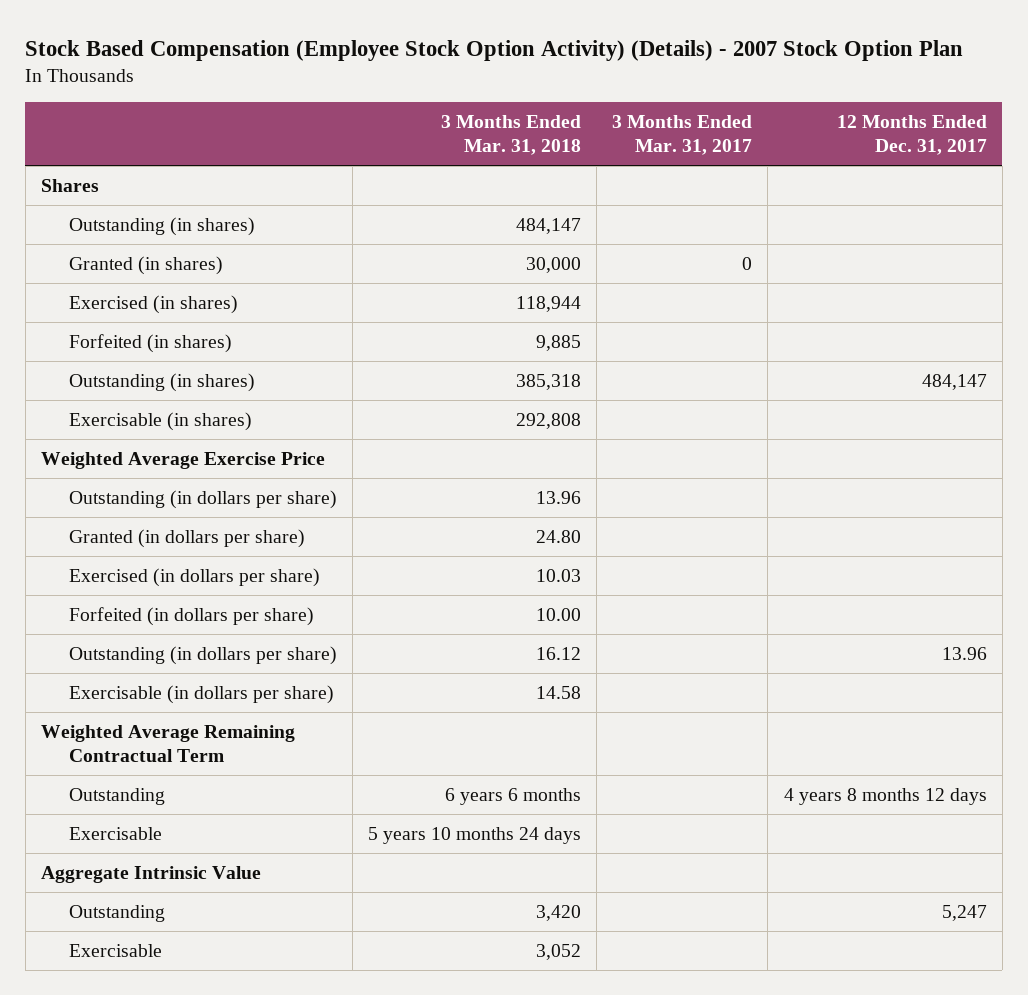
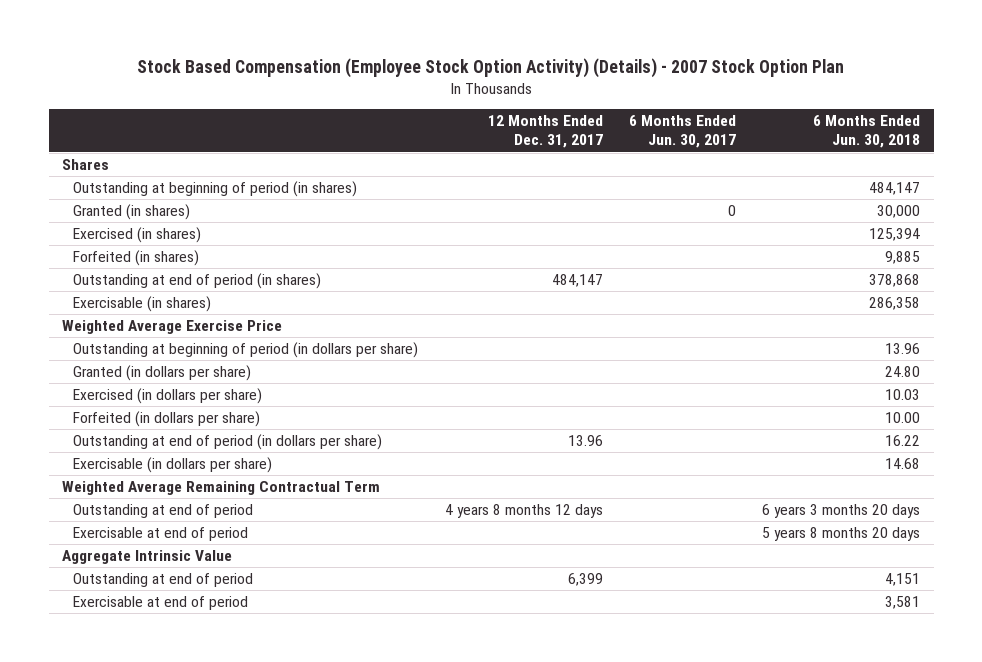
[440,114,581,156] 3 Months Ended Mar. 31, 2018 -> none
[612,114,753,156] 3 Months Ended Mar. 31, 2017 -> none
none -> [629,115,737,149] 6 Months Ended Jun. 30, 2017
none -> [813,115,921,149] 6 Months Ended Jun. 30, 2018
[68,216,255,236] Outstanding (in shares) -> [73,181,358,198] Outstanding at beginning of period (in shares)
[68,372,255,392] Outstanding (in shares) -> [73,273,322,290] Outstanding at end of period (in shares)
[68,489,337,509] Outstanding (in dollars per share) -> [73,342,419,359] Outstanding at beginning of period (in dollars per share)
[68,645,337,665] Outstanding (in dollars per share) -> [73,434,383,451] Outstanding at end of period (in dollars per share)
[68,787,165,805] Outstanding -> [73,504,254,519] Outstanding at end of period
[68,826,162,840] Exercisable -> [73,527,249,542] Exercisable at end of period
[68,904,165,922] Outstanding -> [73,573,254,588] Outstanding at end of period
[941,904,987,921] 5,247 -> [567,573,603,587] 6,399
[68,943,162,957] Exercisable -> [73,596,249,611] Exercisable at end of period

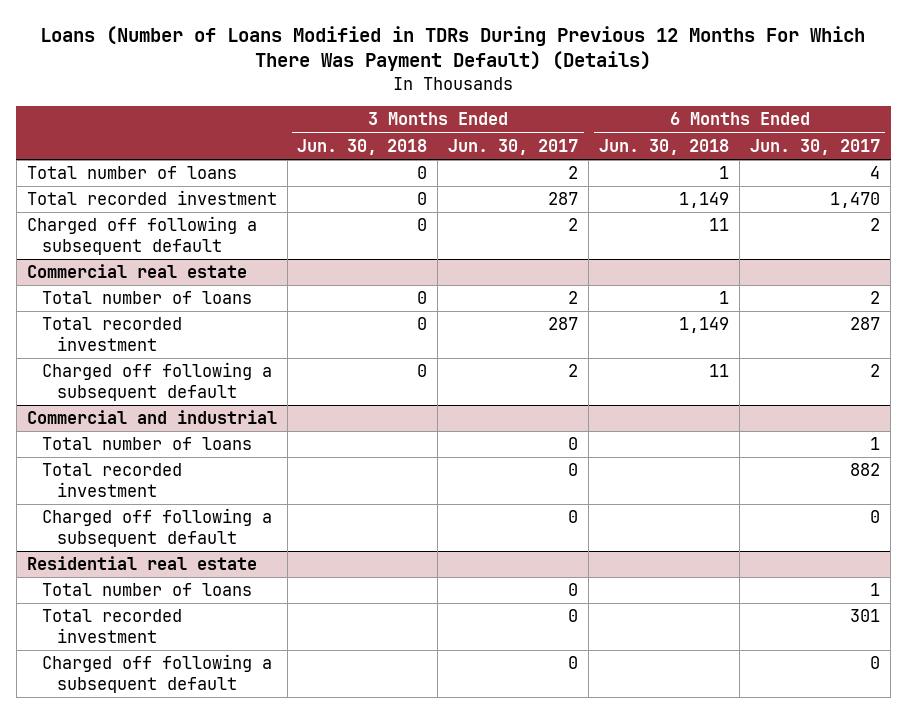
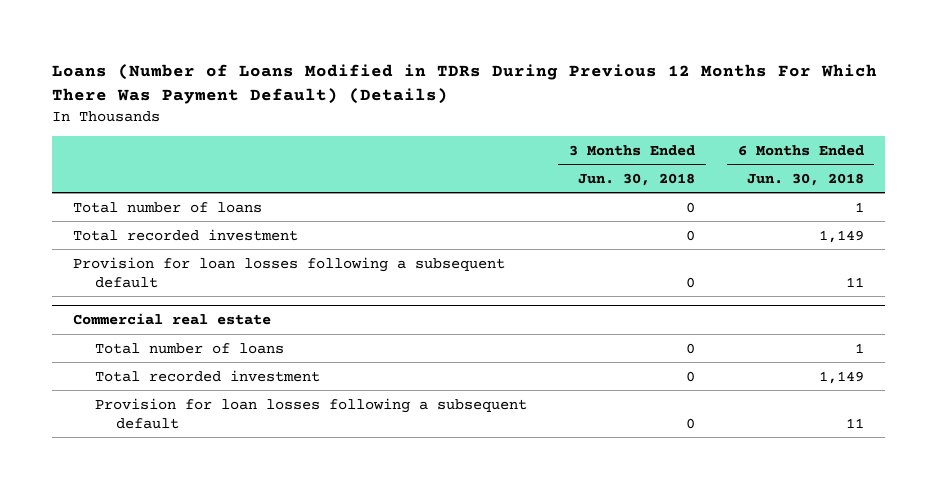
[448,138,579,155] Jun. 30, 2017 -> none
[750,138,881,155] Jun. 30, 2017 -> none
[26,216,257,255] Charged off following a subsequent default -> [73,256,506,288] Provision for loan losses following a subsequent default
[26,410,277,425] Commercial and industrial -> none
[41,437,252,451] Total number of loans -> none
[41,463,182,497] Total recorded investment -> none
[41,508,272,547] Charged off following a subsequent default -> none
[26,556,257,571] Residential real estate -> none
[41,583,252,597] Total number of loans -> none
[41,609,182,643] Total recorded investment -> none
[41,654,272,693] Charged off following a subsequent default -> none
[41,362,272,401] Charged off following a subsequent default -> [94,397,527,429] Provision for loan losses following a subsequent default

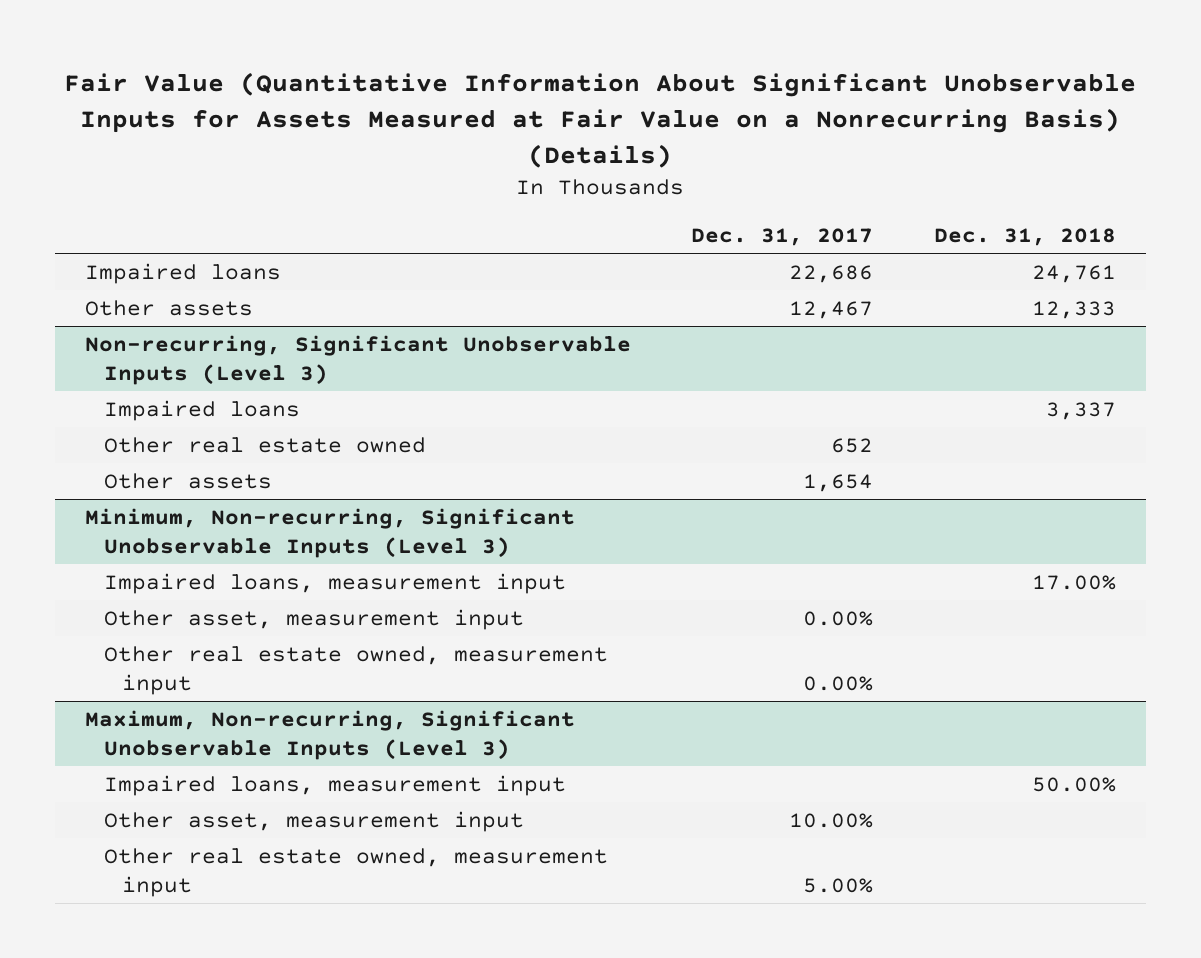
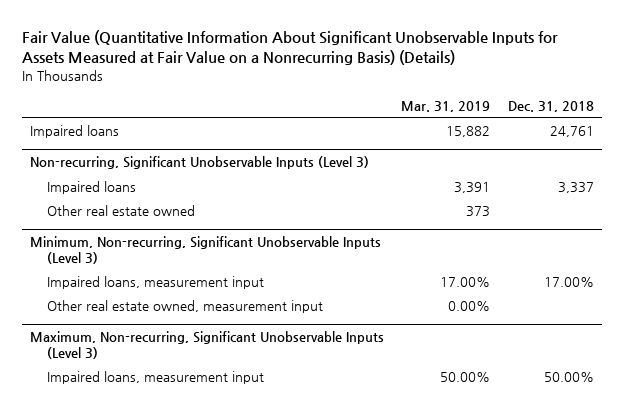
[691,228,874,247] Dec. 31, 2017 -> none
none -> [401,100,491,112] Mar. 31, 2019
[84,299,253,316] Other assets -> none
[103,472,272,489] Other assets -> none
[103,608,524,630] Other asset, measurement input -> none
[103,810,524,832] Other asset, measurement input -> none
[103,847,608,897] Other real estate owned, measurement input -> none

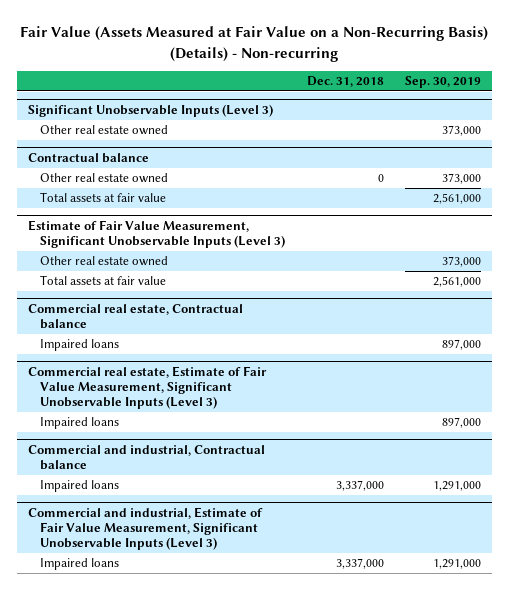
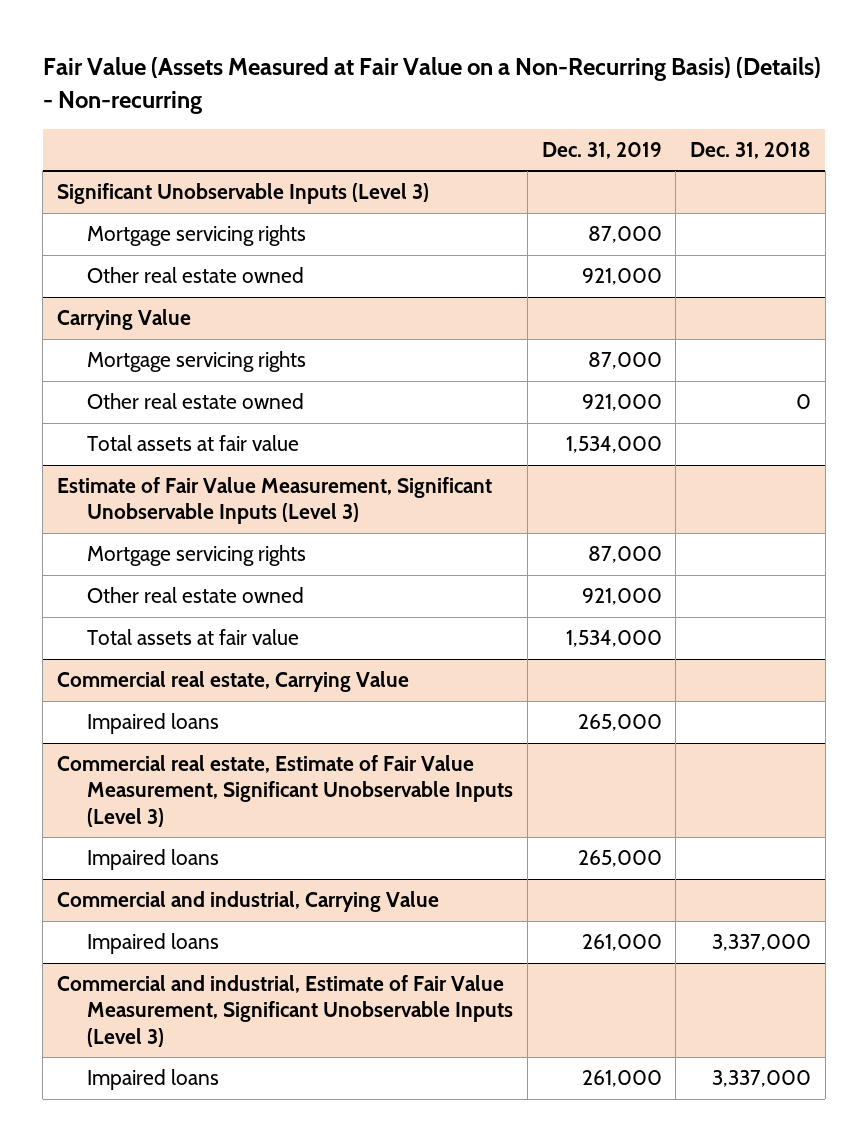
[404,75,481,88] Sep. 30, 2019 -> none
none -> [541,141,662,159] Dec. 31, 2019
none -> [87,225,307,247] Mortgage servicing rights
[27,152,149,163] Contractual balance -> [56,309,191,331] Carrying Value
none -> [87,351,307,373] Mortgage servicing rights
none -> [87,545,307,567] Mortgage servicing rights
[27,303,243,329] Commercial real estate, Contractual balance -> none
[40,339,120,352] Impaired loans -> none
none -> [56,671,409,693] Commercial real estate, Carrying Value
none -> [87,713,220,735] Impaired loans
[27,444,265,470] Commercial and industrial, Contractual balance -> [56,891,439,913] Commercial and industrial, Carrying Value

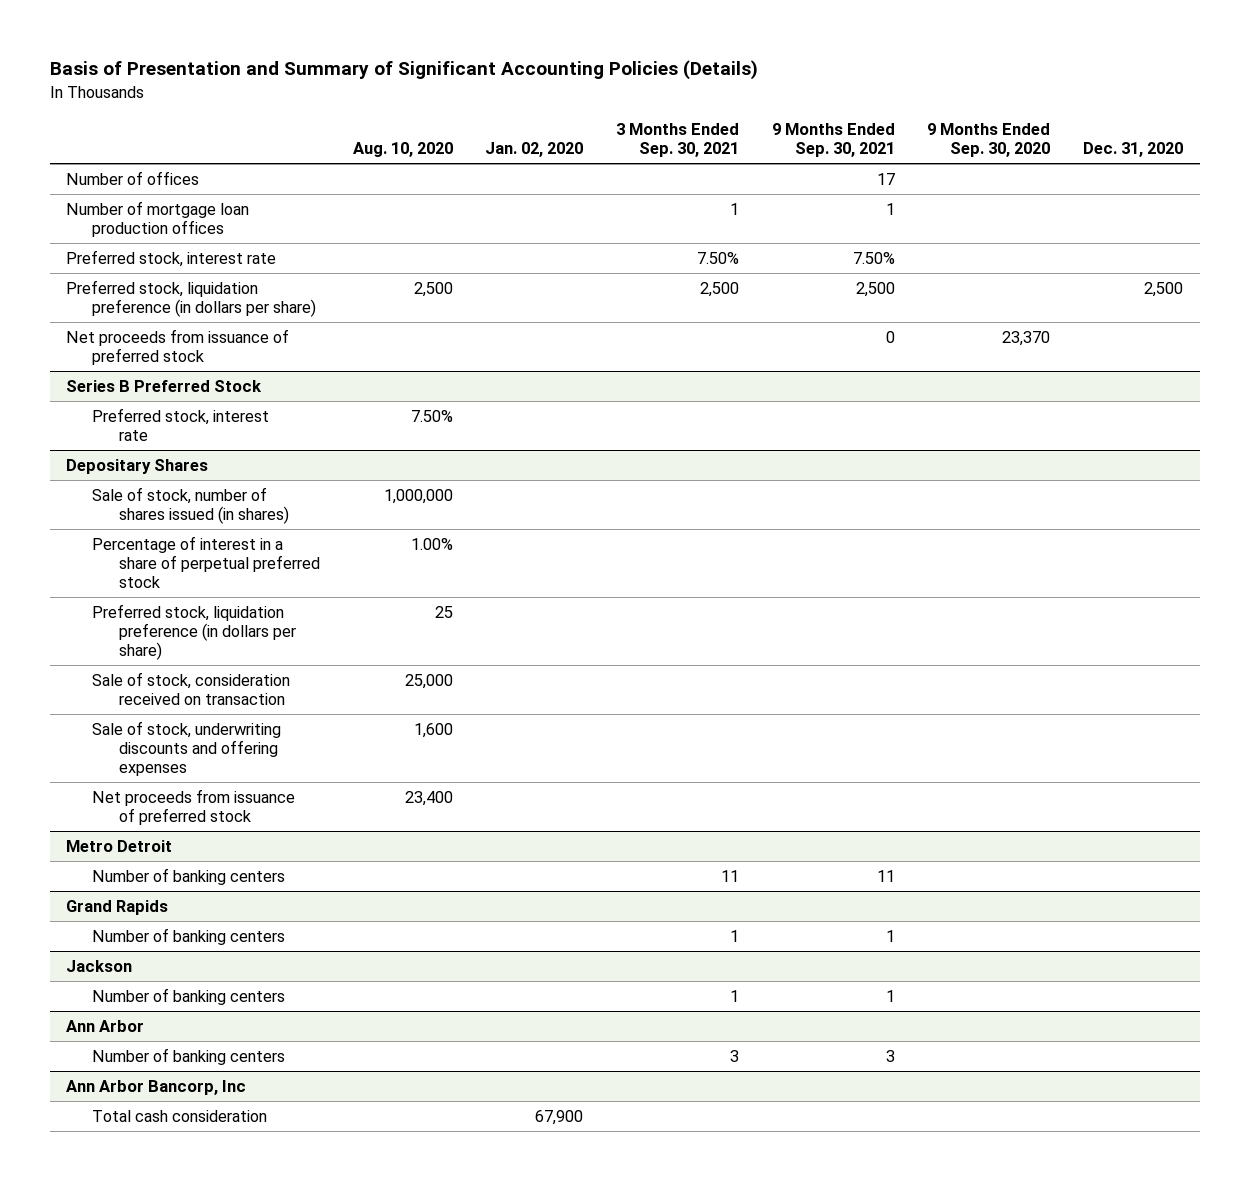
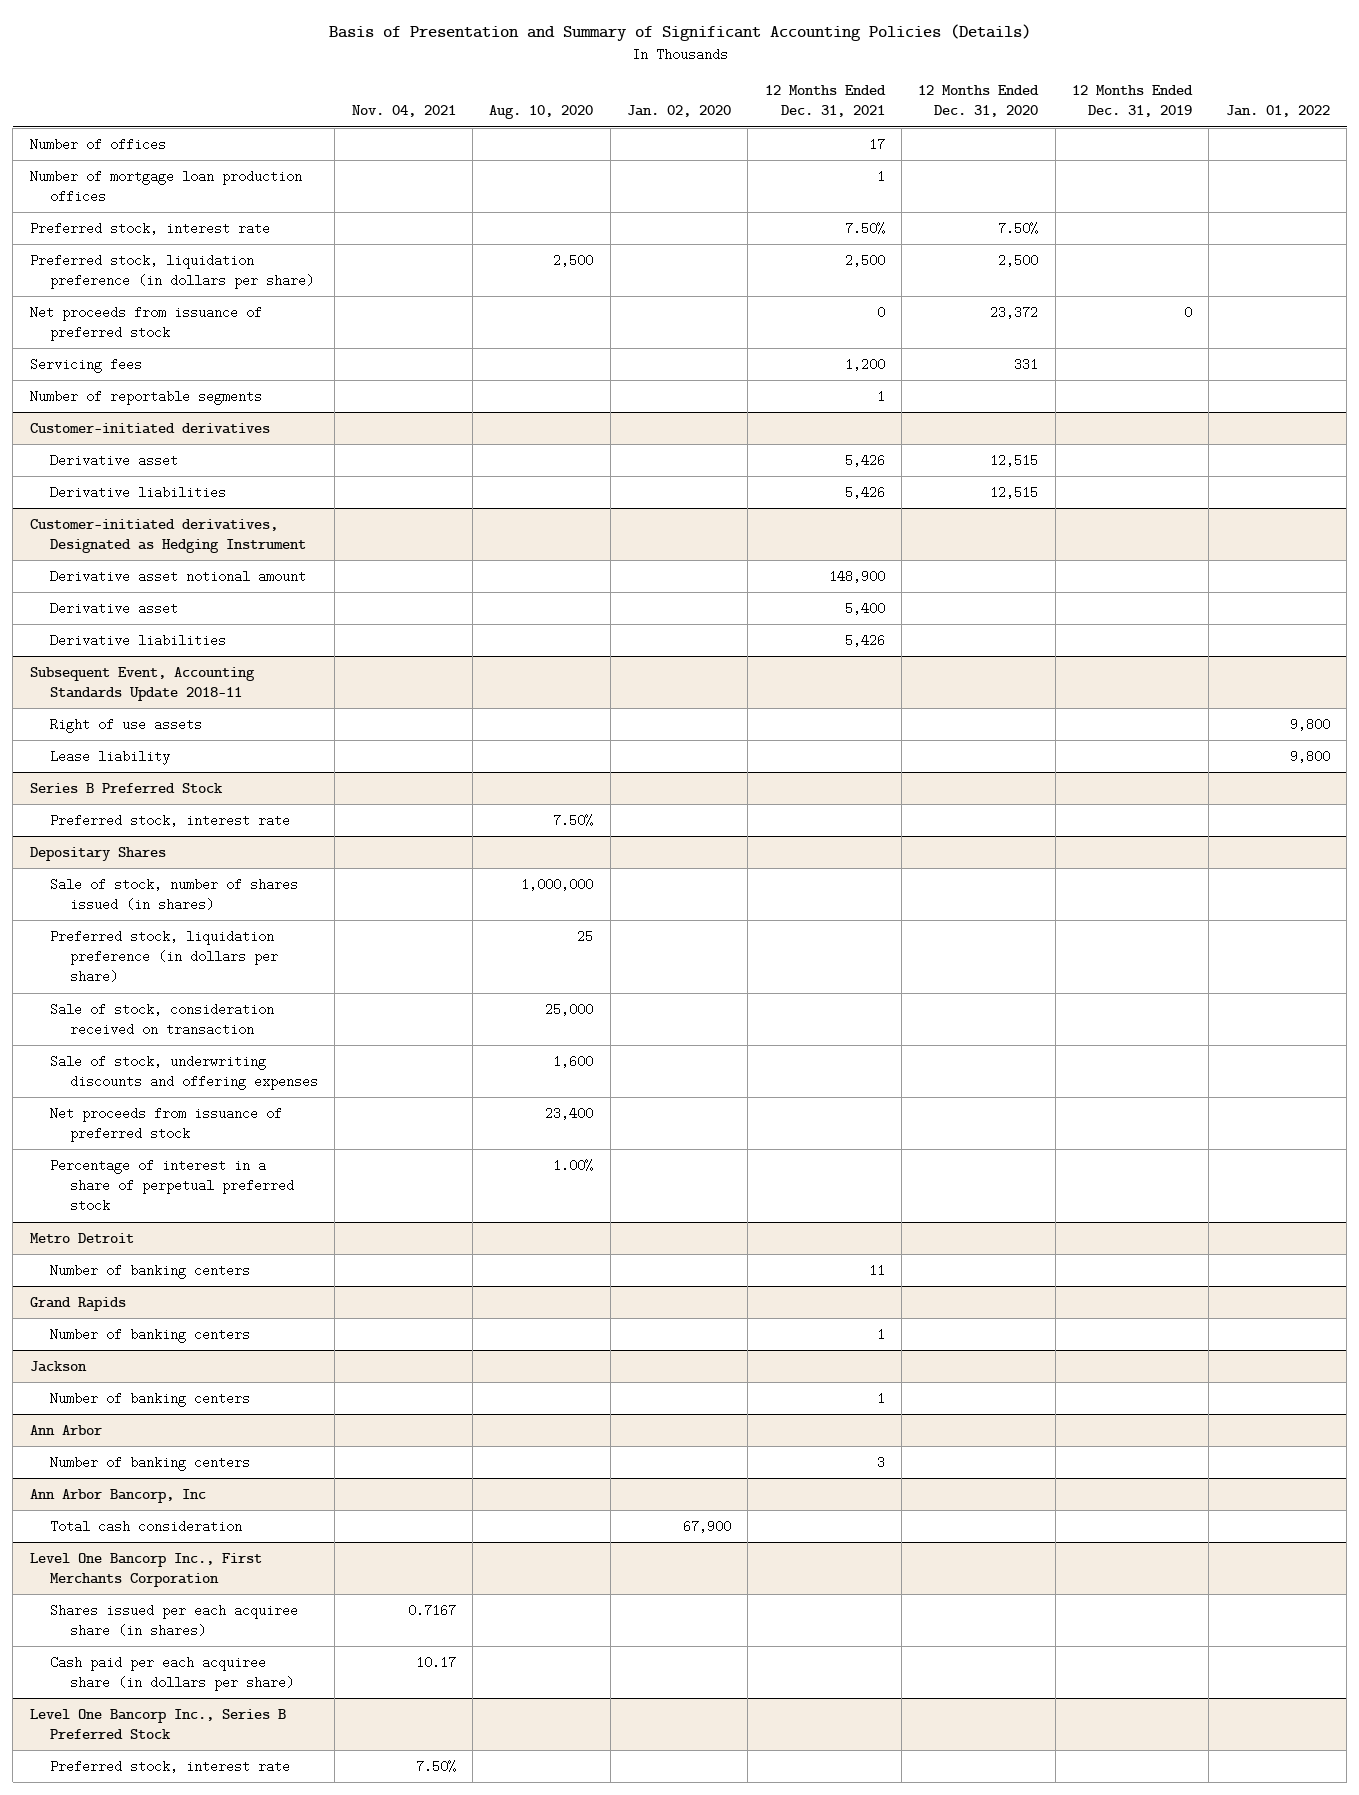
[615,123,739,158] 3 Months Ended Sep. 30, 2021 -> none
[771,123,895,158] 9 Months Ended Sep. 30, 2021 -> none
[927,123,1051,158] 9 Months Ended Sep. 30, 2020 -> none
[1083,142,1184,158] Dec. 31, 2020 -> none
none -> [351,105,456,118] Nov. 04, 2021
none -> [764,85,886,118] 12 Months Ended Dec. 31, 2021
none -> [918,85,1040,118] 12 Months Ended Dec. 31, 2020
none -> [1072,85,1194,118] 12 Months Ended Dec. 31, 2019
none -> [1225,105,1330,118] Jan. 01, 2022
none -> [29,357,142,373] Servicing fees
none -> [29,389,262,405] Number of reportable segments
none -> [29,422,270,434] Customer-initiated derivatives
none -> [49,453,178,467] Derivative asset
none -> [49,485,226,499] Derivative liabilities
none -> [29,518,306,554] Customer-initiated derivatives, Designated as Hedging Instrument
none -> [49,569,306,583] Derivative asset notional amount
none -> [49,601,178,615] Derivative asset
none -> [49,633,226,647] Derivative liabilities
none -> [29,666,255,702] Subsequent Event, Accounting Standards Update 2018-11
none -> [49,717,202,733] Right of use assets
none -> [49,749,170,765] Lease liability
[92,535,320,589] Percentage of interest in a share of perpetual preferred stock -> [49,1158,294,1213] Percentage of interest in a share of perpetual preferred stock
none -> [29,1552,262,1588] Level One Bancorp Inc., First Merchants Corporation
none -> [49,1603,298,1638] Shares issued per each acquiree share (in shares)
none -> [49,1655,294,1692] Cash paid per each acquiree share (in dollars per share)
none -> [29,1708,286,1740] Level One Bancorp Inc., Series B Preferred Stock
none -> [49,1759,290,1773] Preferred stock, interest rate

